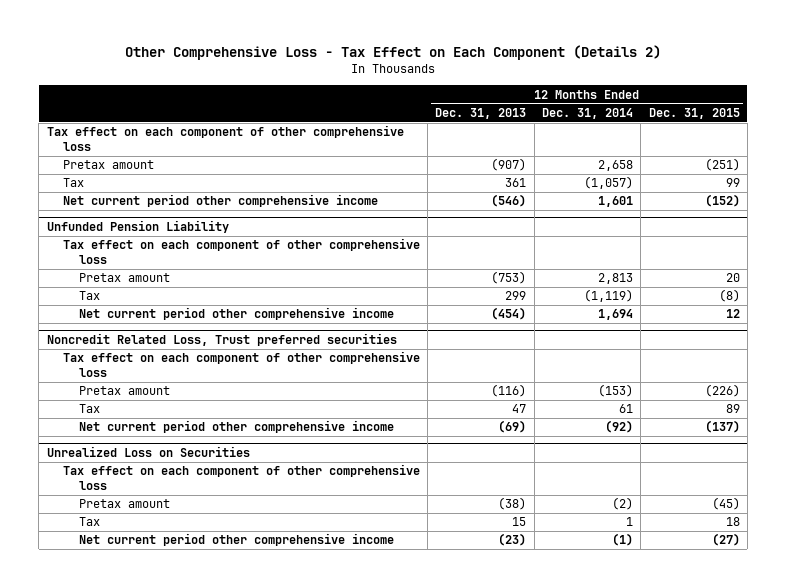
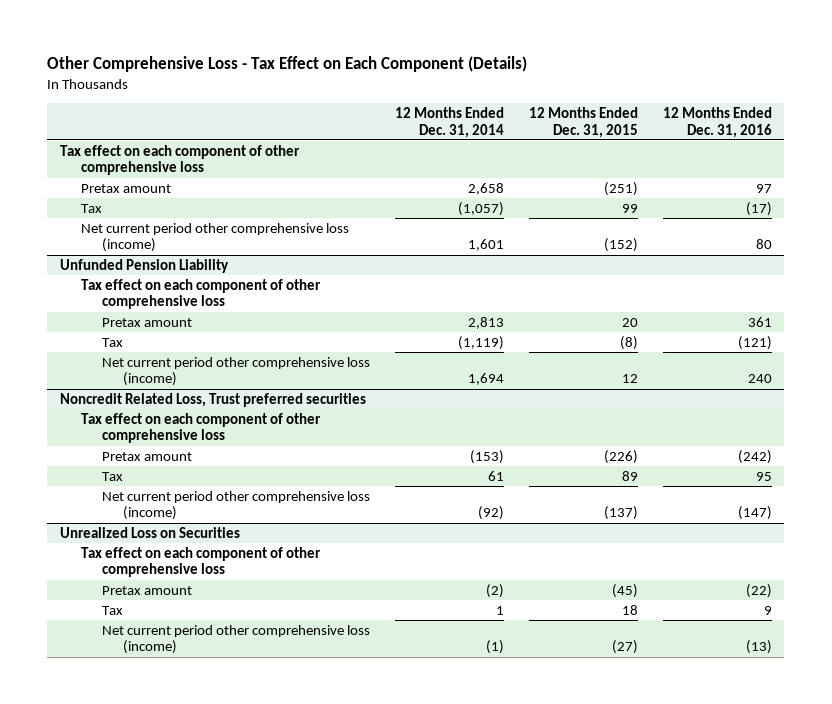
[125,45,662,61] Other Comprehensive Loss - Tax Effect on Each Component (Details 2) -> [47,56,528,73] Other Comprehensive Loss - Tax Effect on Each Component (Details)
[435,108,527,120] Dec. 31, 2013 -> none
none -> [662,106,772,138] 12 Months Ended Dec. 31, 2016
[62,194,378,208] Net current period other comprehensive income -> [80,222,349,253] Net current period other comprehensive loss (income)
[78,307,394,321] Net current period other comprehensive income -> [101,356,370,387] Net current period other comprehensive loss (income)
[78,420,394,434] Net current period other comprehensive income -> [101,490,370,521] Net current period other comprehensive loss (income)
[78,533,394,547] Net current period other comprehensive income -> [101,624,370,655] Net current period other comprehensive loss (income)

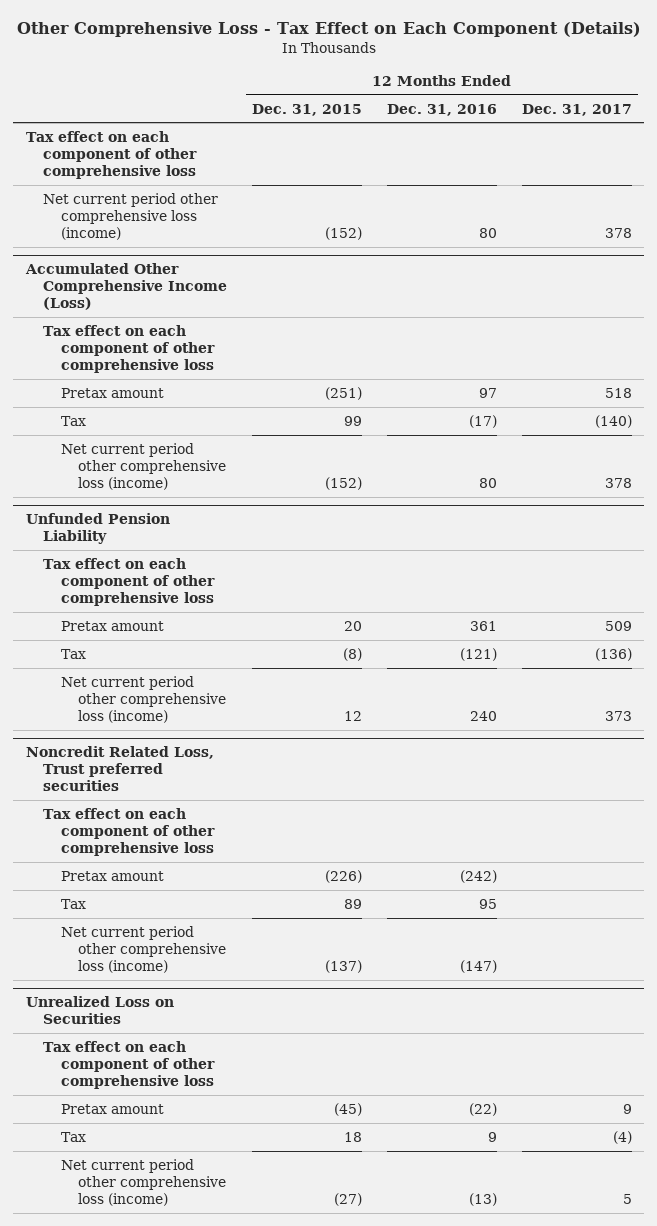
[394,106,504,138] 12 Months Ended Dec. 31, 2014 -> none
none -> [521,103,632,116] Dec. 31, 2017
none -> [43,192,219,240] Net current period other comprehensive loss (income)
none -> [24,263,228,311] Accumulated Other Comprehensive Income (Loss)
none -> [43,324,215,373] Tax effect on each component of other comprehensive loss

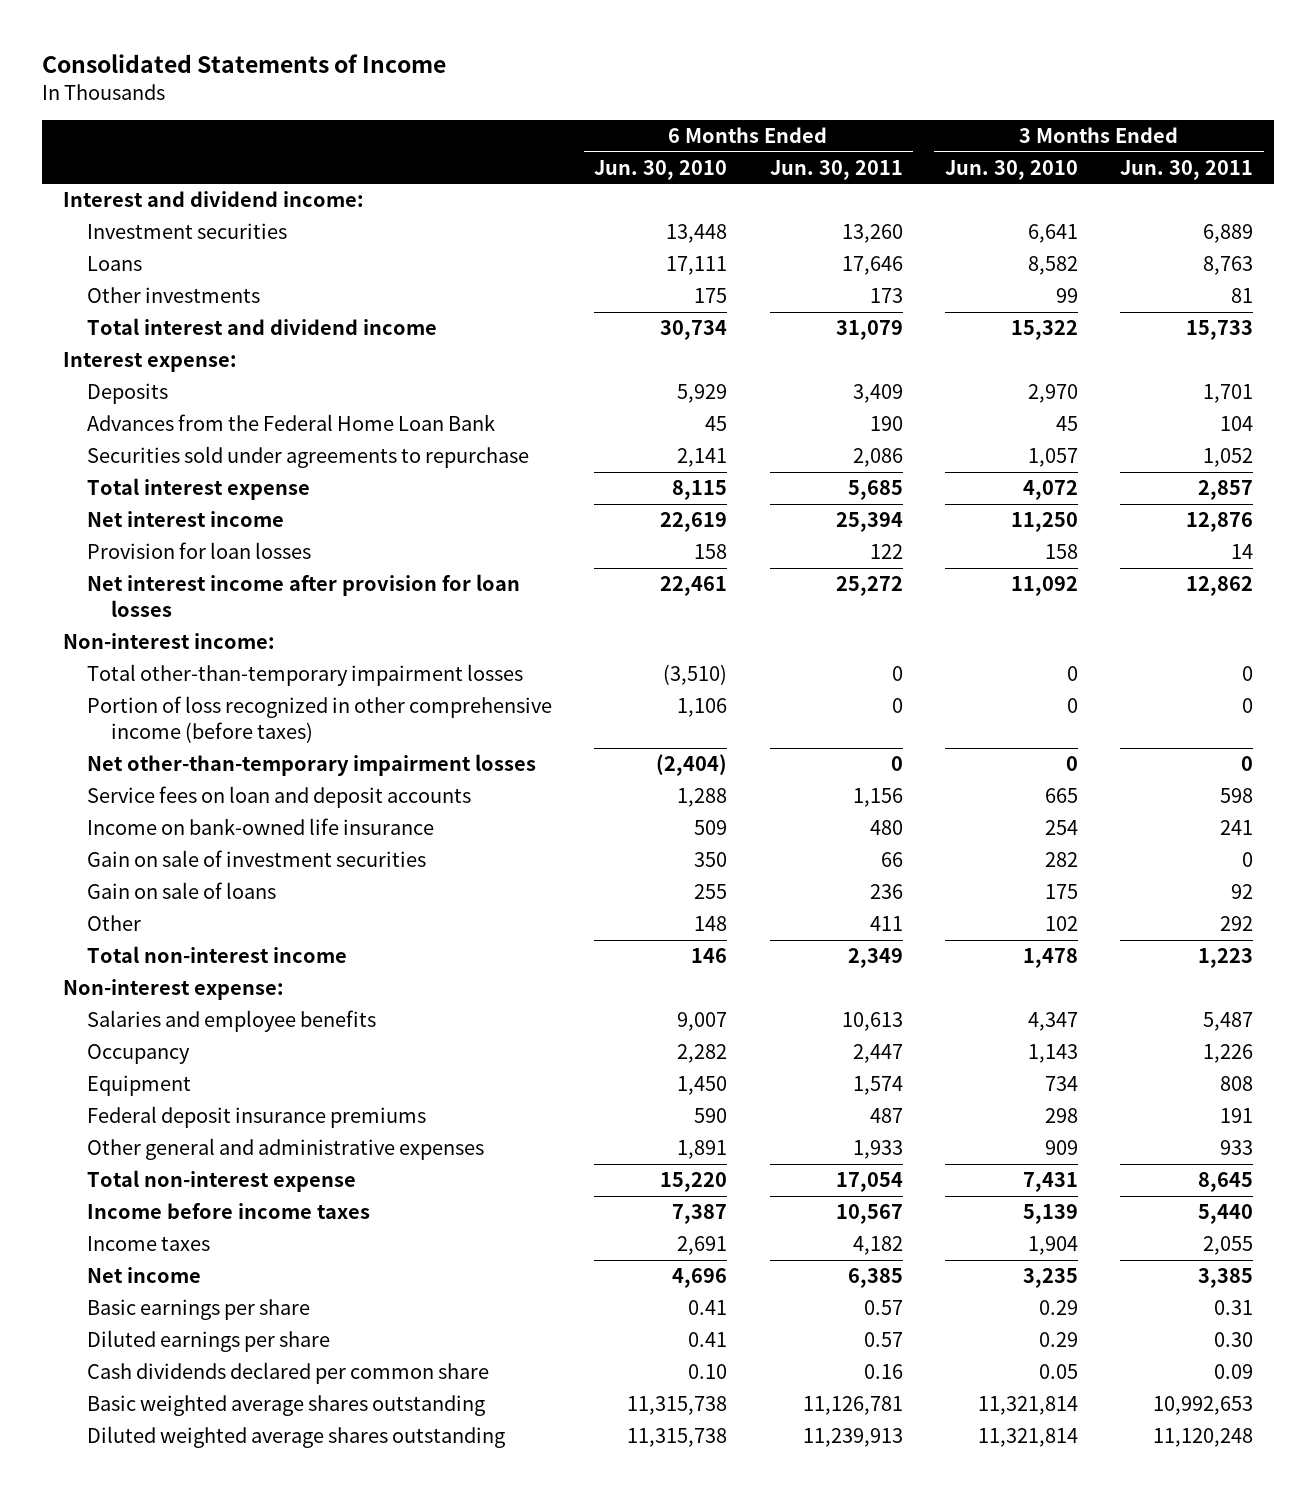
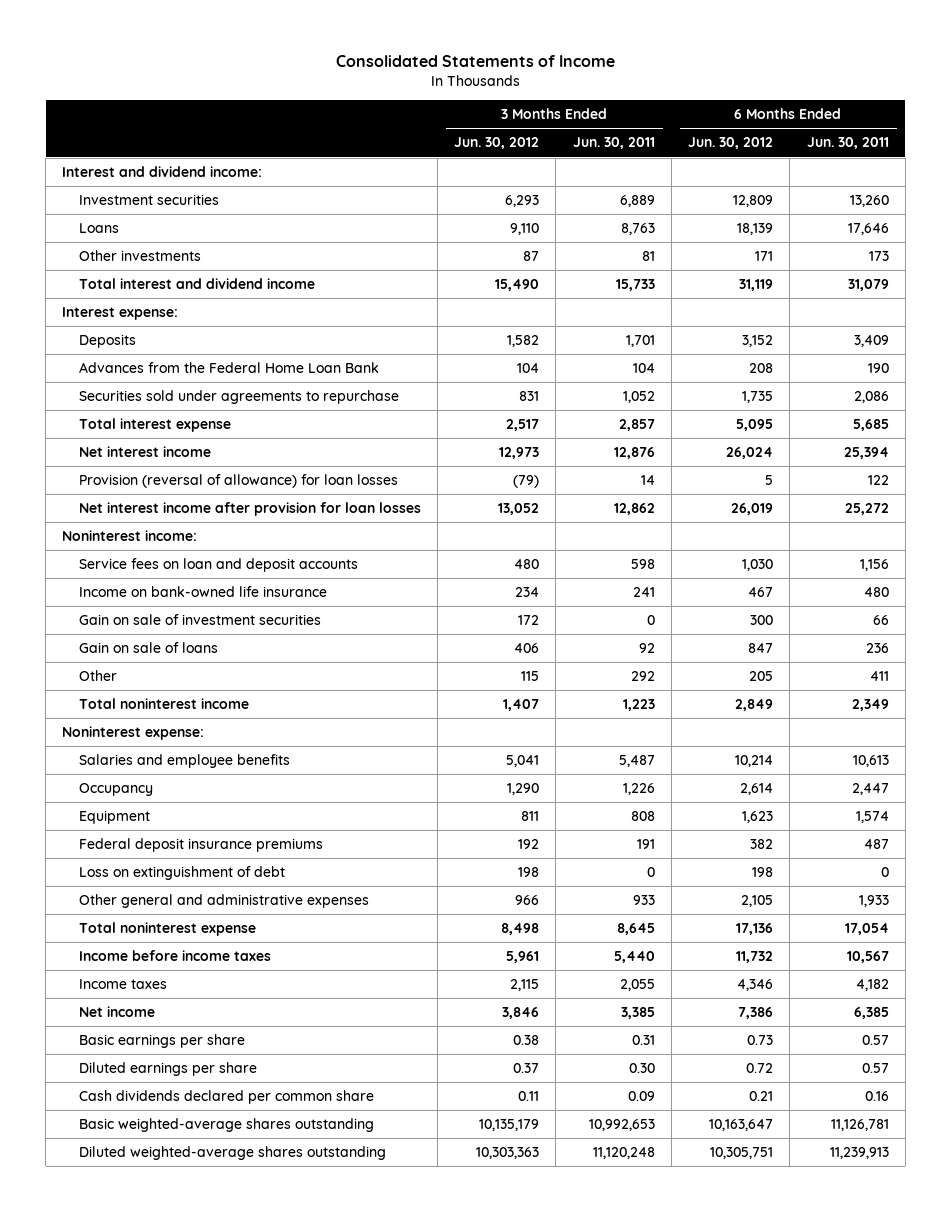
[594,159,728,180] Jun. 30, 2010 -> none
[944,159,1078,180] Jun. 30, 2010 -> none
none -> [454,137,540,150] Jun. 30, 2012
none -> [688,137,774,150] Jun. 30, 2012
[86,542,311,560] Provision for loan losses -> [78,474,398,489] Provision (reversal of allowance) for loan losses
[86,664,523,687] Total other-than-temporary impairment losses -> none
[86,696,552,744] Portion of loss recognized in other comprehensive income (before taxes) -> none
[86,754,536,777] Net other-than-temporary impairment losses -> none
[62,633,275,650] Non-interest income: -> [62,530,198,542] Noninterest income:
[86,946,347,964] Total non-interest income -> [78,698,249,710] Total noninterest income
[62,979,284,1001] Non-interest expense: -> [62,726,205,741] Noninterest expense:
none -> [78,866,285,881] Loss on extinguishment of debt
[86,1170,356,1193] Total non-interest expense -> [78,922,256,937] Total noninterest expense
[86,1395,485,1417] Basic weighted average shares outstanding -> [78,1118,374,1133] Basic weighted-average shares outstanding
[86,1426,505,1449] Diluted weighted average shares outstanding -> [78,1146,386,1161] Diluted weighted-average shares outstanding

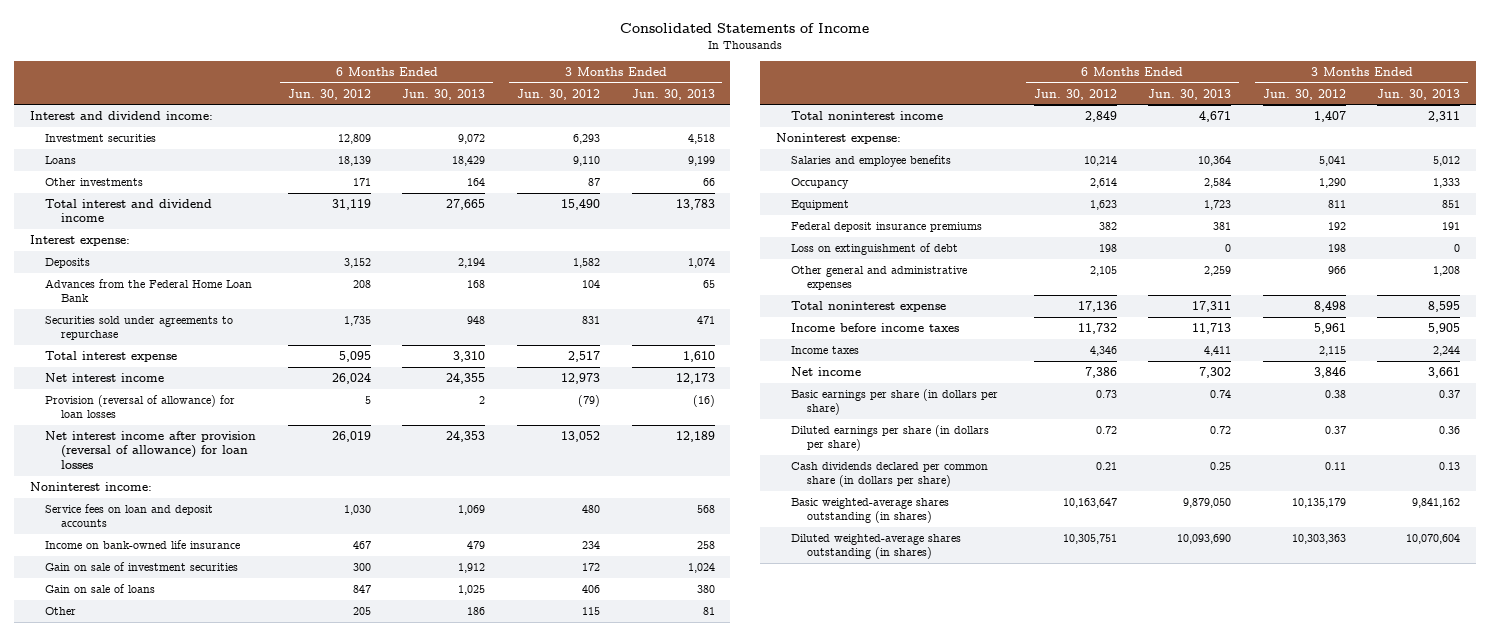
[572,137,655,150] Jun. 30, 2011 -> none
[806,137,889,150] Jun. 30, 2011 -> none
none -> [402,88,486,100] Jun. 30, 2013
none -> [631,88,715,100] Jun. 30, 2013
[78,502,421,517] Net interest income after provision for loan losses -> [45,431,257,469] Net interest income after provision (reversal of allowance) for loan losses
[78,1034,245,1049] Basic earnings per share -> [791,389,999,416] Basic earnings per share (in dollars per share)
[78,1062,257,1077] Diluted earnings per share -> [791,425,990,452] Diluted earnings per share (in dollars per share)
[78,1090,374,1105] Cash dividends declared per common share -> [791,462,989,488] Cash dividends declared per common share (in dollars per share)
[78,1118,374,1133] Basic weighted-average shares outstanding -> [791,498,950,524] Basic weighted-average shares outstanding (in shares)
[78,1146,386,1161] Diluted weighted-average shares outstanding -> [791,534,962,560] Diluted weighted-average shares outstanding (in shares)

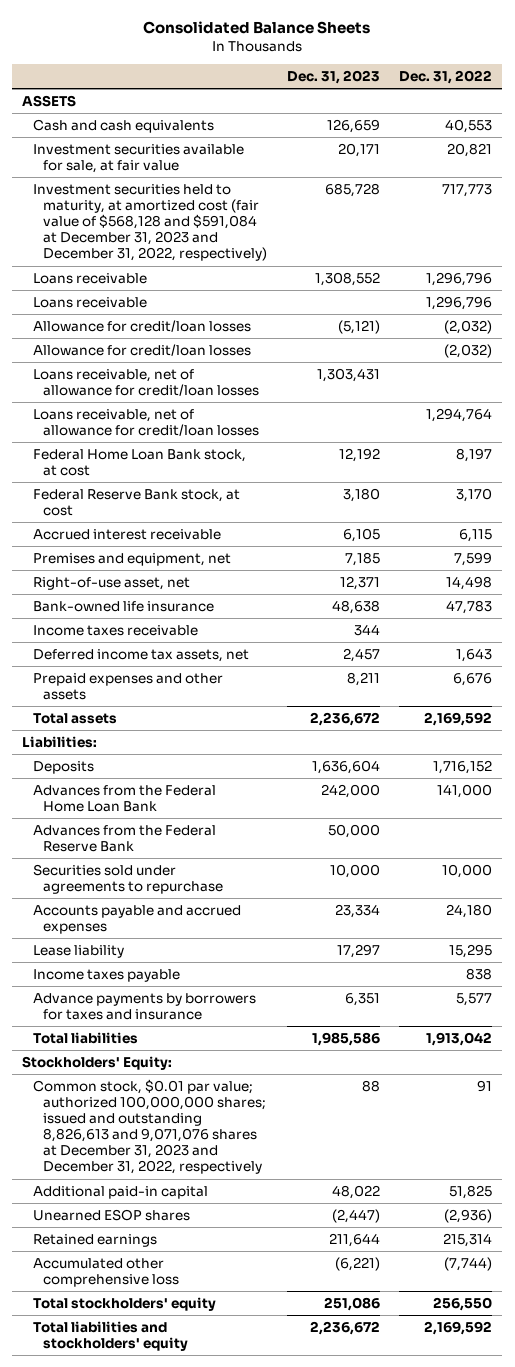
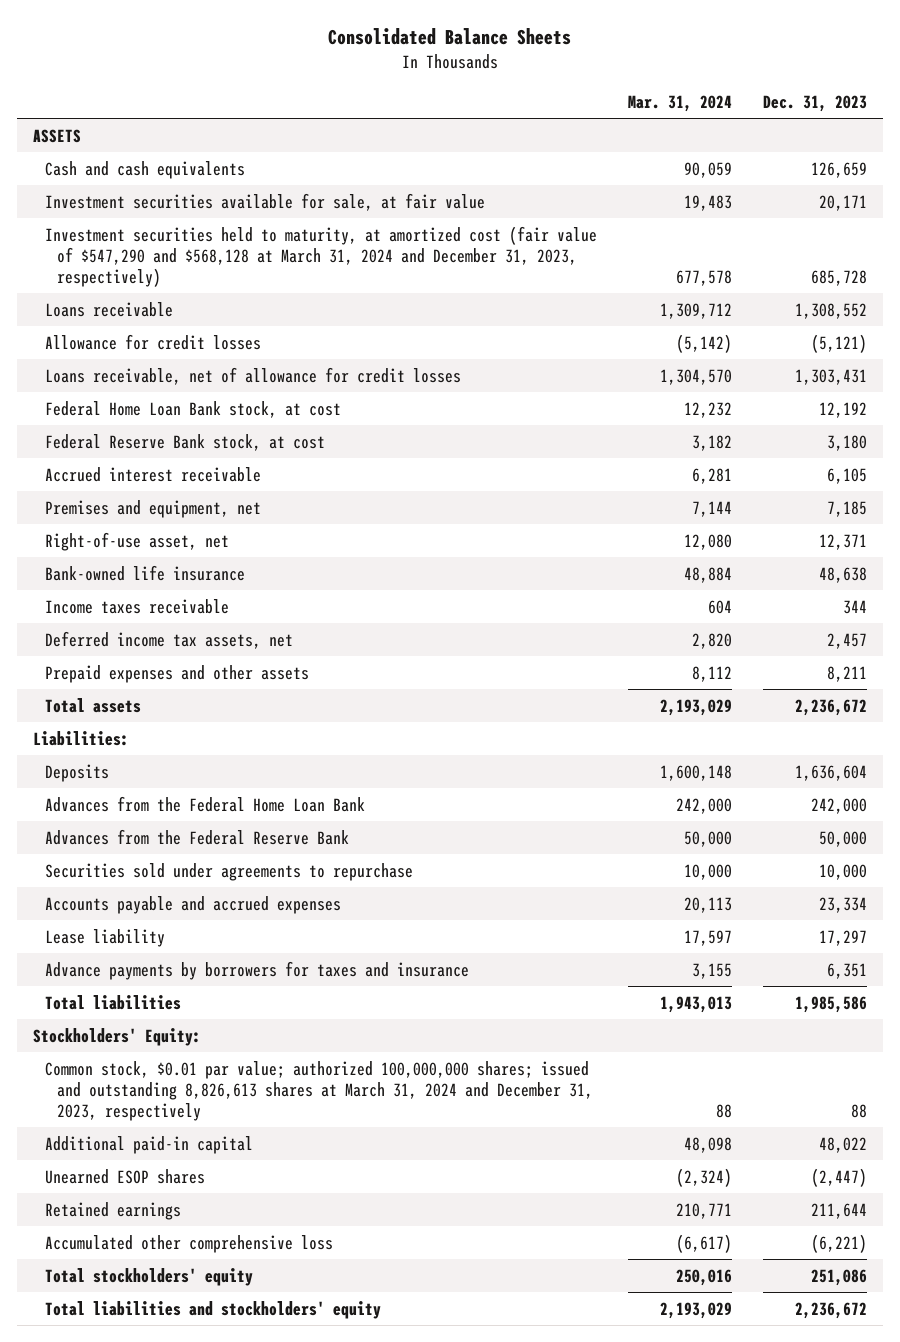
[399,70,493,85] Dec. 31, 2022 -> none
none -> [628,94,733,112] Mar. 31, 2024
[32,183,268,262] Investment securities held to maturity, at amortized cost (fair value of $568,128 and $591,084 at December 31, 2023 and December 31, 2022, respectively) -> [45,225,598,287] Investment securities held to maturity, at amortized cost (fair value of $547,290 and $568,128 at March 31, 2024 and December 31, 2023, respectively)
[32,296,147,308] Loans receivable -> none
[32,343,251,356] Allowance for credit/loan losses -> none
[32,408,260,437] Loans receivable, net of allowance for credit/loan losses -> none
[32,319,251,332] Allowance for credit/loan losses -> [45,333,262,350] Allowance for credit losses
[32,368,260,397] Loans receivable, net of allowance for credit/loan losses -> [45,366,462,385] Loans receivable, net of allowance for credit losses
[32,968,180,982] Income taxes payable -> none
[32,1078,267,1175] Common stock, $0.01 par value; authorized 100,000,000 shares; issued and outstanding 8,826,613 and 9,071,076 shares at December 31, 2023 and December 31, 2022, respectively -> [45,1060,594,1121] Common stock, $0.01 par value; authorized 100,000,000 shares; issued and outstanding 8,826,613 shares at March 31, 2024 and December 31, 2023, respectively

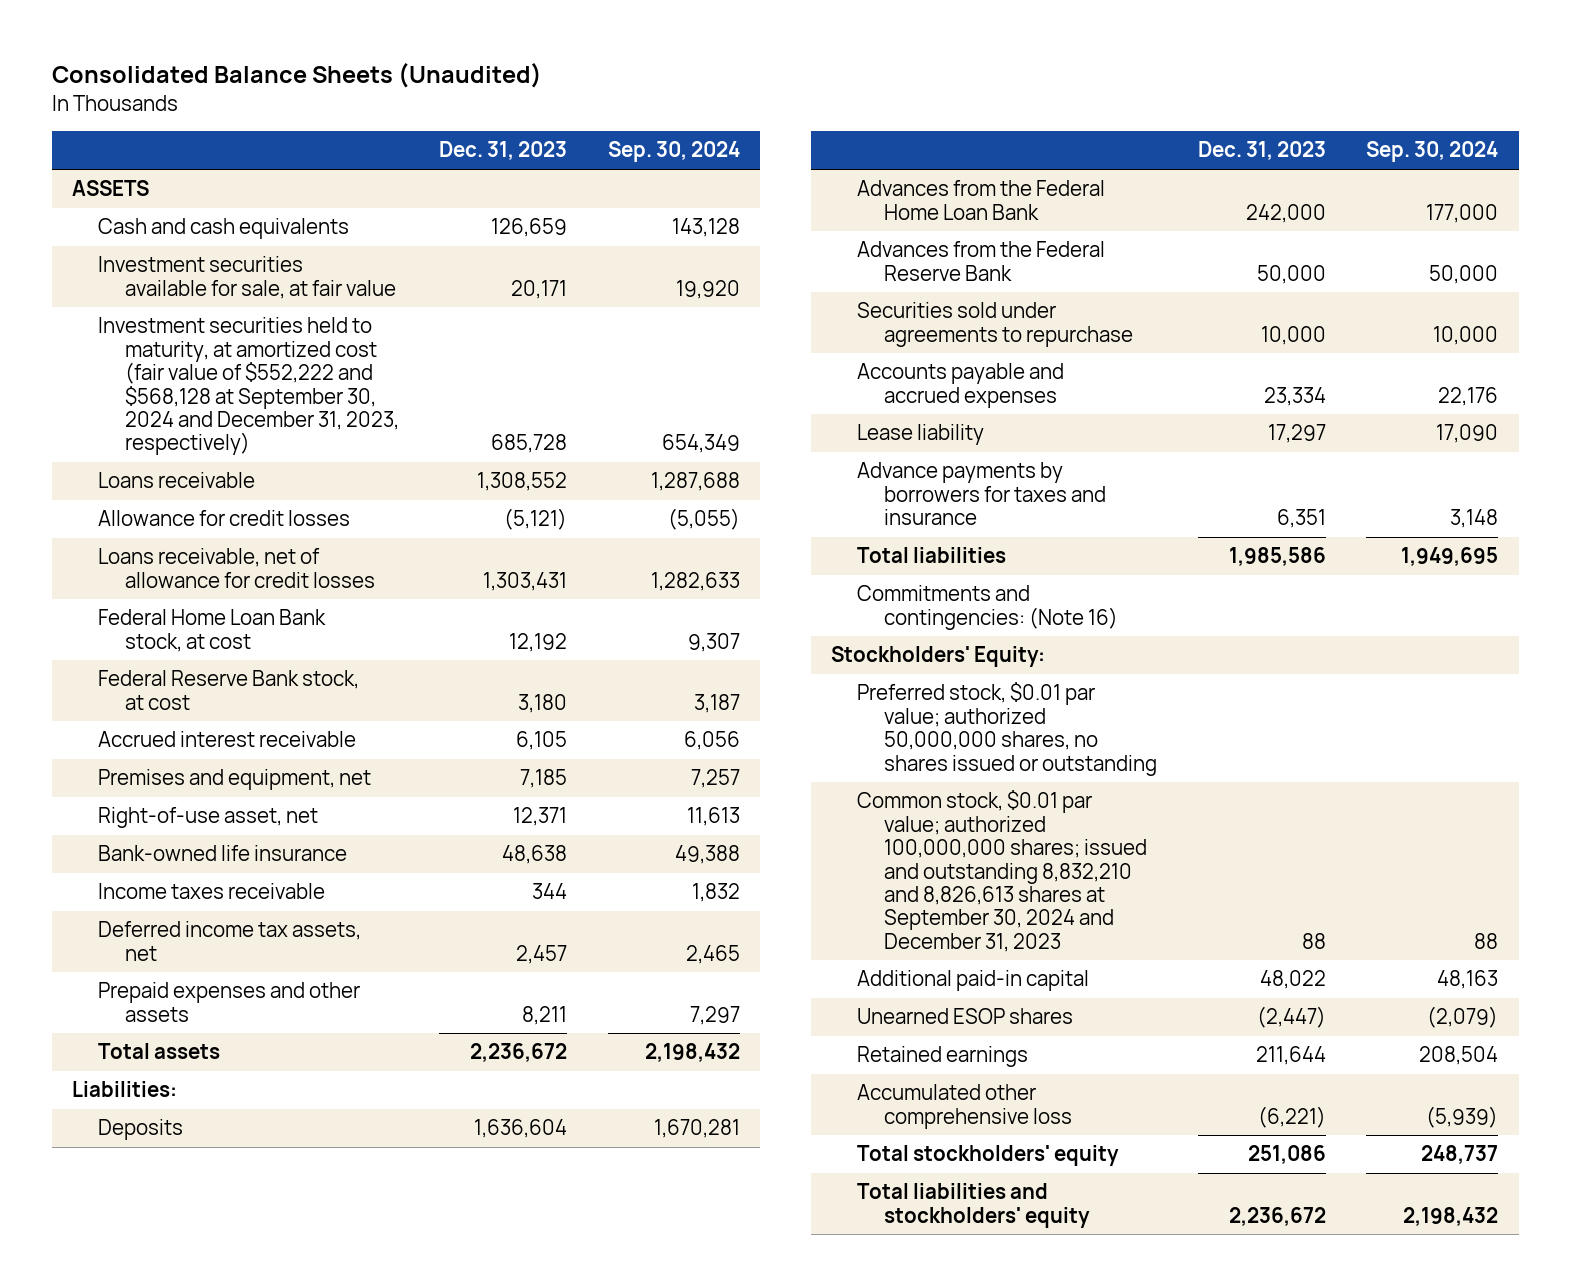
[328,28,572,46] Consolidated Balance Sheets -> [51,63,542,89] Consolidated Balance Sheets (Unaudited)
[628,94,733,112] Mar. 31, 2024 -> none
none -> [607,141,740,163] Sep. 30, 2024
[45,225,598,287] Investment securities held to maturity, at amortized cost (fair value of $547,290 and $568,128 at March 31, 2024 and December 31, 2023, respectively) -> [98,317,399,456] Investment securities held to maturity, at amortized cost (fair value of $552,222 and $568,128 at September 30, 2024 and December 31, 2023, respectively)
none -> [857,585,1118,630] Commitments and contingencies: (Note 16)
none -> [857,682,1157,776] Preferred stock, $0.01 par value; authorized 50,000,000 shares, no shares issued or outstanding
[45,1060,594,1121] Common stock, $0.01 par value; authorized 100,000,000 shares; issued and outstanding 8,826,613 shares at March 31, 2024 and December 31, 2023, respectively -> [857,790,1147,952] Common stock, $0.01 par value; authorized 100,000,000 shares; issued and outstanding 8,832,210 and 8,826,613 shares at September 30, 2024 and December 31, 2023

